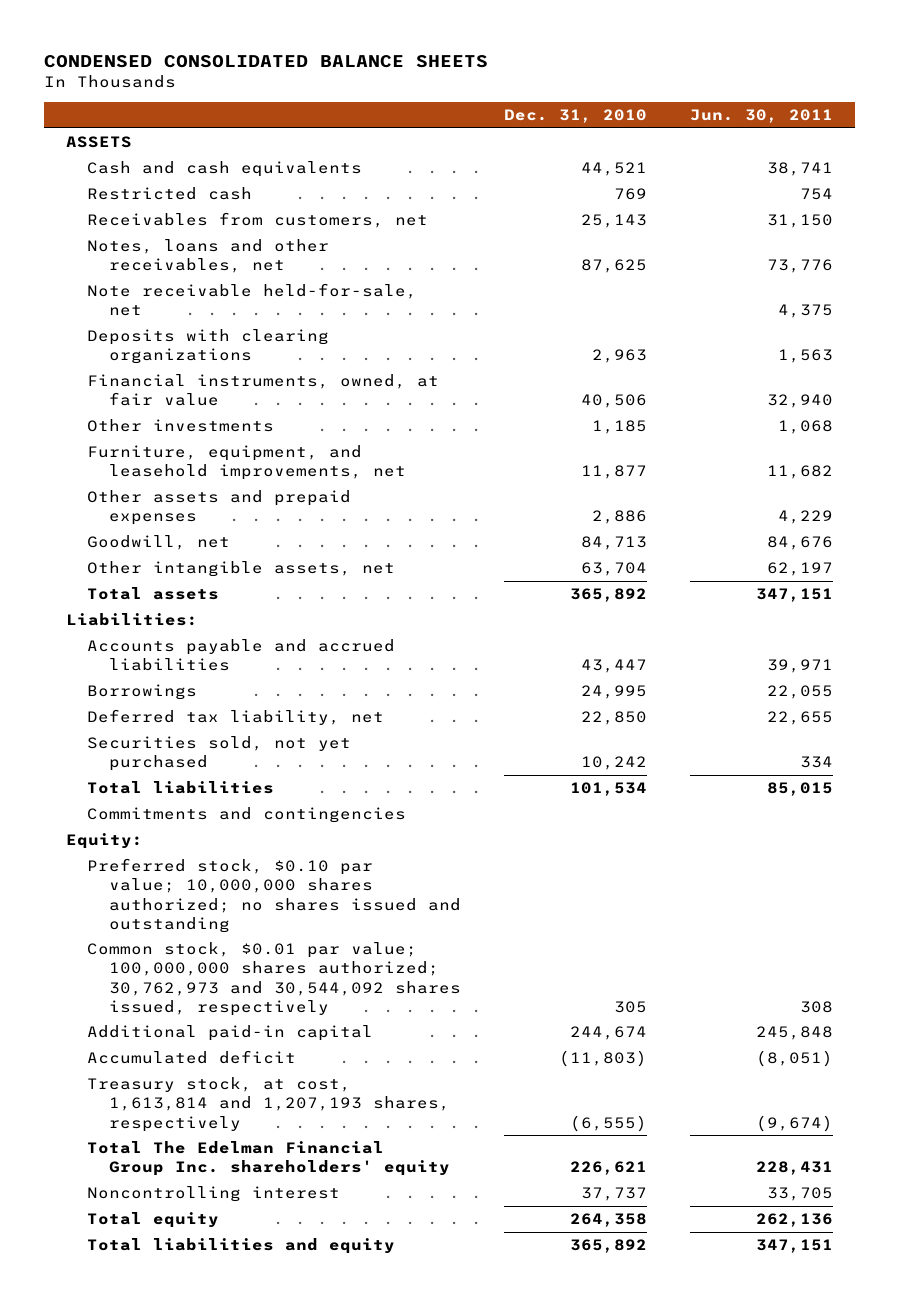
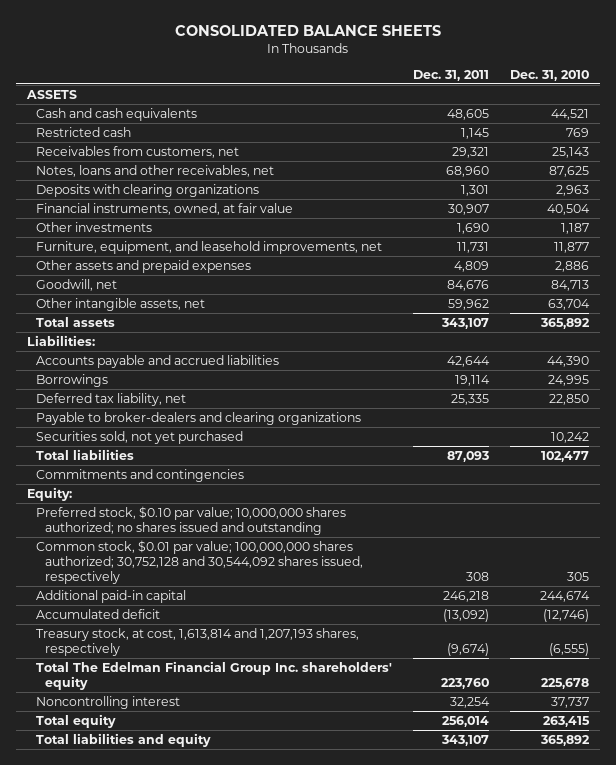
[43,55,488,69] CONDENSED CONSOLIDATED BALANCE SHEETS -> [175,24,442,36] CONSOLIDATED BALANCE SHEETS
[689,109,833,124] Jun. 30, 2011 -> none
none -> [413,70,490,82] Dec. 31, 2011
[87,282,418,317] Note receivable held-for-sale, net -> none
[580,394,647,409] 40,506 -> [547,203,591,215] 40,504
[591,419,647,434] 1,185 -> [561,222,590,234] 1,187
[580,659,647,674] 43,447 -> [547,355,590,367] 44,390
none -> [36,411,362,425] Payable to broker-dealers and clearing organizations
[569,781,647,796] 101,534 -> [541,450,590,462] 102,477
[87,941,461,1016] Common stock, $0.01 par value; 100,000,000 shares authorized; 30,762,973 and 30,544,092 shares issued, respectively -> [36,539,364,584] Common stock, $0.01 par value; 100,000,000 shares authorized; 30,752,128 and 30,544,092 shares issued, respectively
[558,1049,647,1067] (11,803) -> [543,608,590,622] (12,746)
[569,1161,647,1176] 226,621 -> [541,677,590,689] 225,678
[569,1212,647,1227] 264,358 -> [543,715,591,727] 263,415

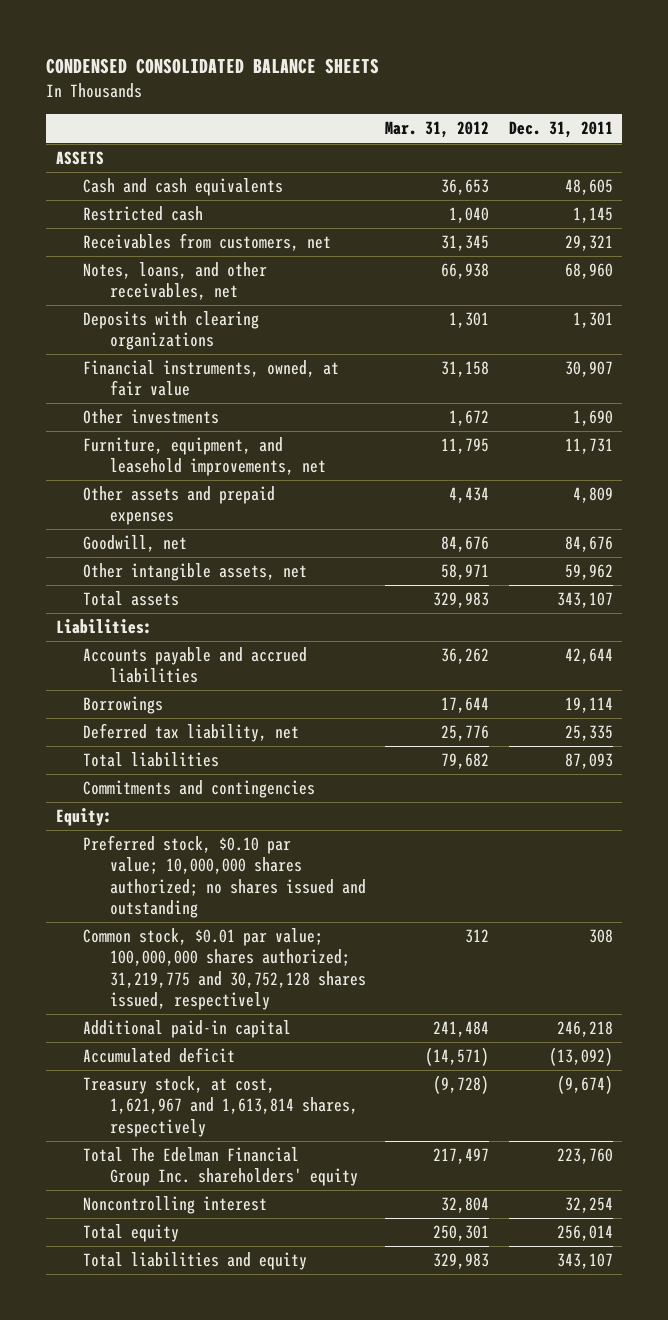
[175,24,442,36] CONSOLIDATED BALANCE SHEETS -> [46,58,380,75] CONDENSED CONSOLIDATED BALANCE SHEETS
[510,70,590,82] Dec. 31, 2010 -> none
none -> [385,121,490,139] Mar. 31, 2012
[36,164,275,177] Notes, loans and other receivables, net -> [82,262,267,301] Notes, loans, and other receivables, net
[36,411,362,425] Payable to broker-dealers and clearing organizations -> none
[36,430,244,444] Securities sold, not yet purchased -> none
[36,539,364,584] Common stock, $0.01 par value; 100,000,000 shares authorized; 30,752,128 and 30,544,092 shares issued, respectively -> [82,928,367,1010] Common stock, $0.01 par value; 100,000,000 shares authorized; 31,219,775 and 30,752,128 shares issued, respectively
[36,627,360,656] Treasury stock, at cost, 1,613,814 and 1,207,193 shares, respectively -> [82,1076,359,1137] Treasury stock, at cost, 1,621,967 and 1,613,814 shares, respectively

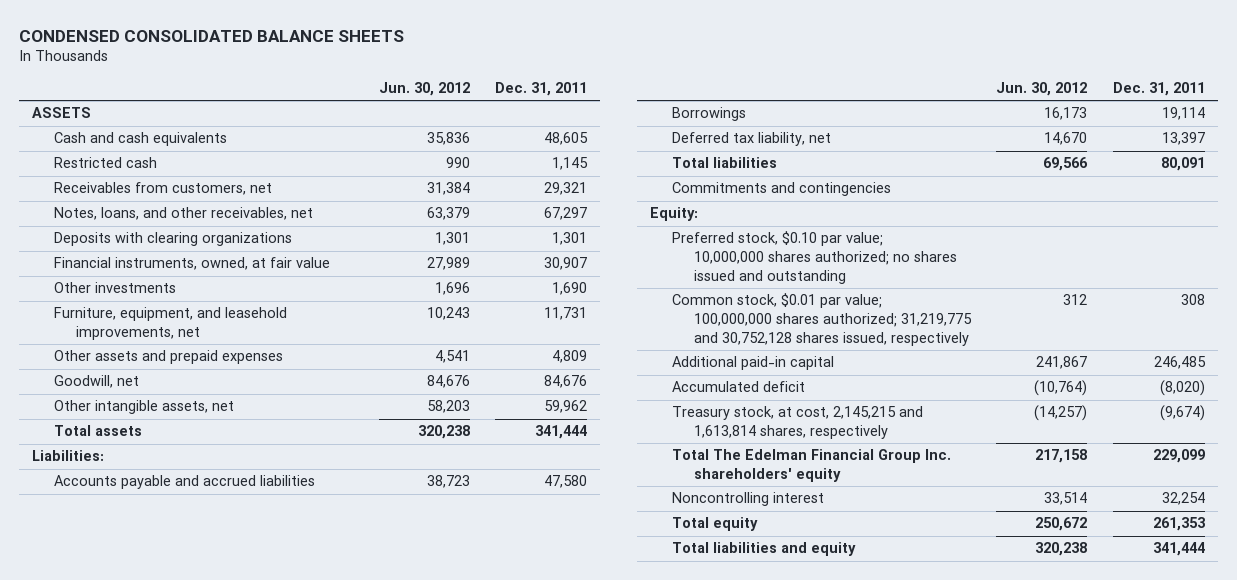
[385,121,490,139] Mar. 31, 2012 -> none
none -> [378,82,470,97] Jun. 30, 2012
[564,263,613,280] 68,960 -> [544,207,588,221] 67,297
[556,592,613,609] 343,107 -> [535,425,588,440] 341,444
[564,648,613,665] 42,644 -> [544,475,588,489] 47,580
[564,725,613,742] 25,335 -> [1162,132,1206,146] 13,397
[564,753,613,770] 87,093 -> [1161,157,1206,172] 80,091
[556,1021,613,1038] 246,218 -> [1154,356,1207,370] 246,485
[548,1047,613,1067] (13,092) -> [1160,380,1206,397] (8,020)
[82,1076,359,1137] Treasury stock, at cost, 1,621,967 and 1,613,814 shares, respectively -> [671,406,923,440] Treasury stock, at cost, 2,145,215 and 1,613,814 shares, respectively
[556,1148,613,1165] 223,760 -> [1153,449,1206,464] 229,099
[556,1225,613,1242] 256,014 -> [1153,517,1206,532] 261,353
[556,1253,613,1270] 343,107 -> [1153,542,1206,557] 341,444

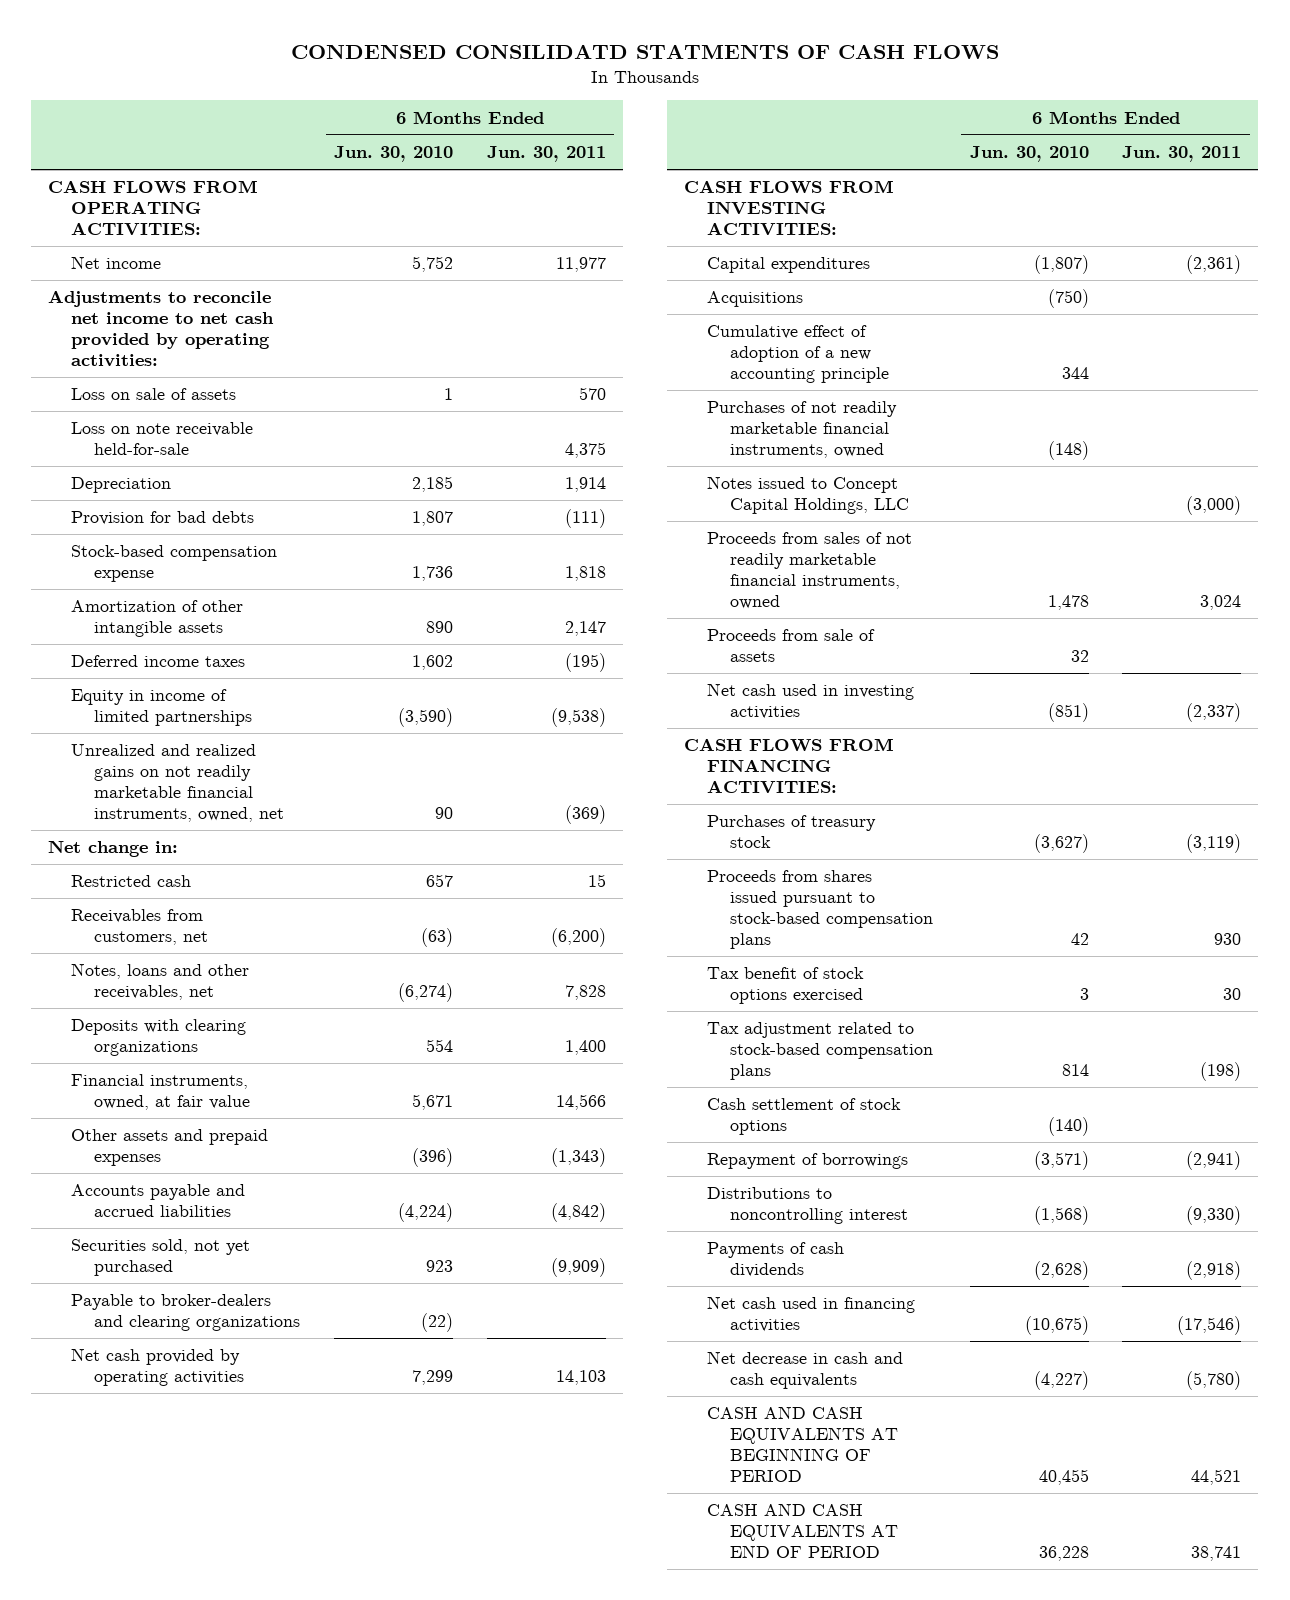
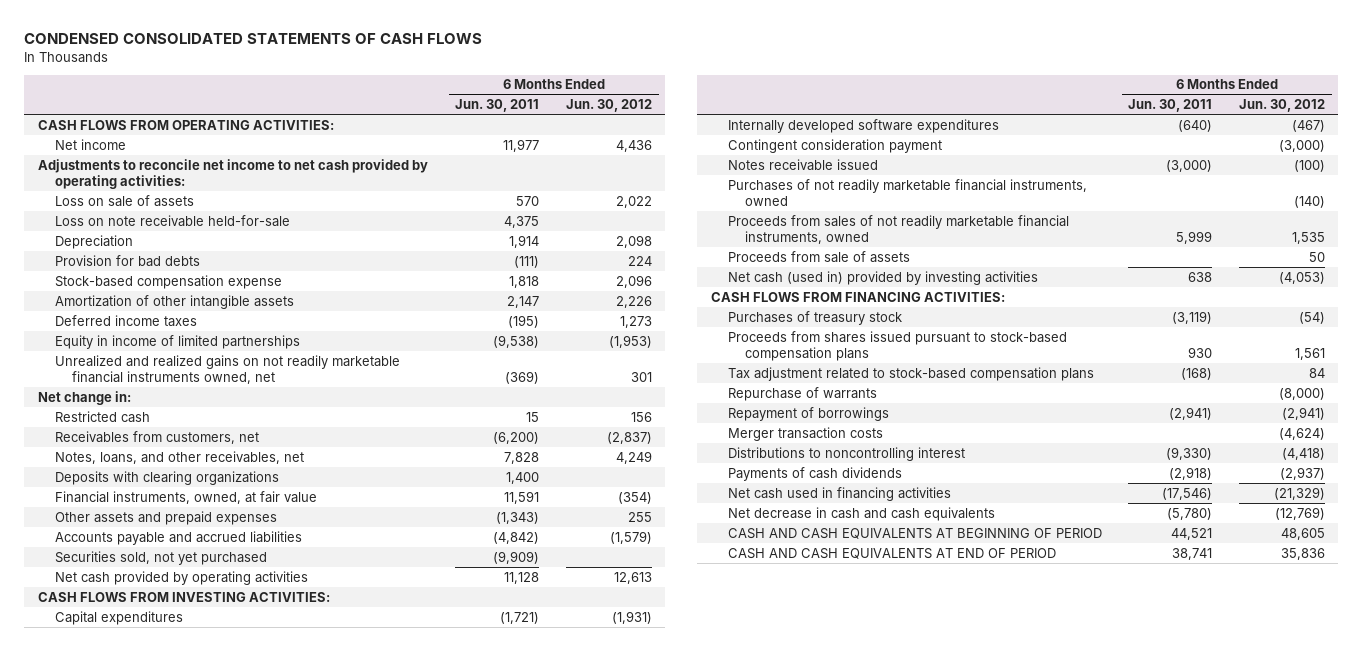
[290,43,999,59] CONDENSED CONSILIDATD STATMENTS OF CASH FLOWS -> [24,33,483,45] CONDENSED CONSOLIDATED STATEMENTS OF CASH FLOWS
[334,146,454,163] Jun. 30, 2010 -> none
none -> [565,99,652,113] Jun. 30, 2012
[71,744,285,823] Unrealized and realized gains on not readily marketable financial instruments, owned, net -> [54,354,400,384] Unrealized and realized gains on not readily marketable financial instruments owned, net
[71,963,250,1001] Notes, loans and other receivables, net -> [54,450,304,464] Notes, loans, and other receivables, net
[555,1094,606,1111] 14,566 -> [504,490,540,504] 11,591
[71,1294,301,1332] Payable to broker-dealers and clearing organizations -> none
[555,1370,606,1386] 14,103 -> [504,571,540,584] 11,128
[706,291,803,308] Acquisitions -> none
[706,325,889,384] Cumulative effect of adoption of a new accounting principle -> none
[1186,255,1242,275] (2,361) -> [500,611,540,624] (1,721)
none -> [727,118,999,133] Internally developed software expenditures
none -> [727,138,942,153] Contingent consideration payment
none -> [727,158,878,171] Notes receivable issued
[706,476,909,515] Notes issued to Concept Capital Holdings, LLC -> none
[1200,595,1242,611] 3,024 -> [1176,230,1213,244] 5,999
[706,683,914,720] Net cash used in investing activities -> [727,270,1038,285] Net cash (used in) provided by investing activities
[1186,703,1242,723] (2,337) -> [1188,271,1213,282] 638
[706,967,864,1005] Tax benefit of stock options exercised -> none
[706,1098,901,1136] Cash settlement of stock options -> none
[1200,1062,1242,1082] (198) -> [1181,367,1213,380] (168)
none -> [727,386,877,401] Repurchase of warrants
none -> [727,426,883,441] Merger transaction costs

